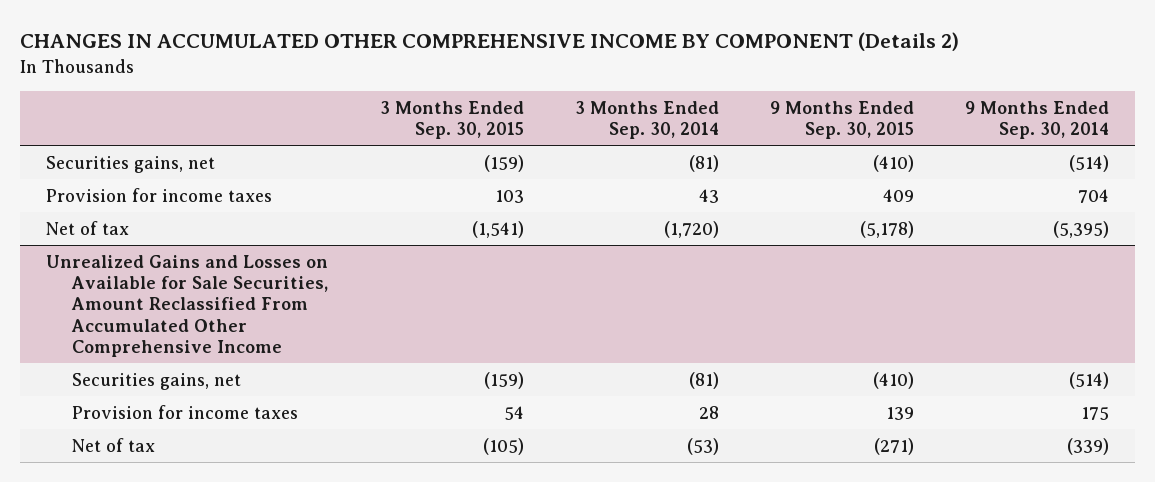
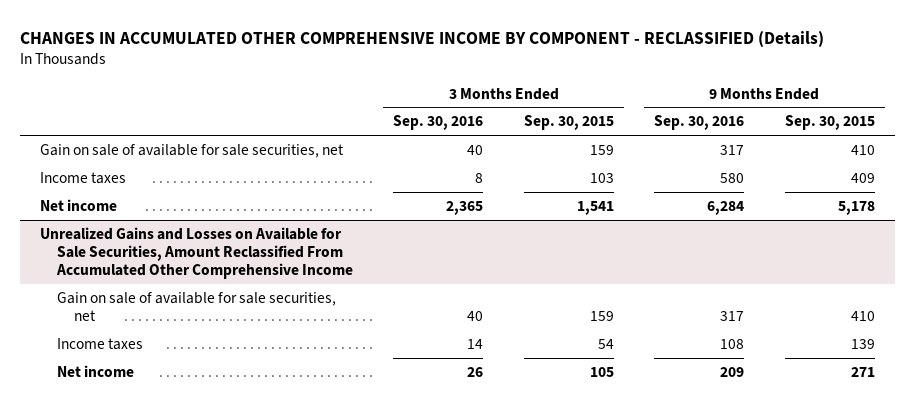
[20,32,960,52] CHANGES IN ACCUMULATED OTHER COMPREHENSIVE INCOME BY COMPONENT (Details 2) -> [20,30,825,47] CHANGES IN ACCUMULATED OTHER COMPREHENSIVE INCOME BY COMPONENT - RECLASSIFIED (Details)
[574,100,719,140] 3 Months Ended Sep. 30, 2014 -> none
[965,100,1110,140] 9 Months Ended Sep. 30, 2014 -> none
none -> [393,115,484,131] Sep. 30, 2016
none -> [654,115,745,131] Sep. 30, 2016
[45,155,215,173] Securities gains, net -> [40,143,345,158] Gain on sale of available for sale securities, net
[483,154,524,172] (159) -> [589,144,614,155] 159
[873,154,915,172] (410) -> [850,144,875,155] 410
[45,187,272,202] Provision for income taxes -> [40,171,127,184] Income taxes
[45,220,129,235] Net of tax -> [40,198,118,211] Net income
[471,220,524,238] (1,541) -> [576,200,614,215] 1,541
[860,220,915,238] (5,178) -> [837,200,875,215] 5,178
[72,372,242,390] Securities gains, net -> [57,291,337,321] Gain on sale of available for sale securities, net
[483,371,524,389] (159) -> [589,310,614,321] 159
[873,371,915,389] (410) -> [850,310,875,321] 410
[72,404,299,419] Provision for income taxes -> [57,337,144,350] Income taxes
[72,437,156,452] Net of tax -> [57,364,135,377] Net income
[482,437,524,455] (105) -> [589,366,614,377] 105
[874,437,915,455] (271) -> [850,366,875,377] 271

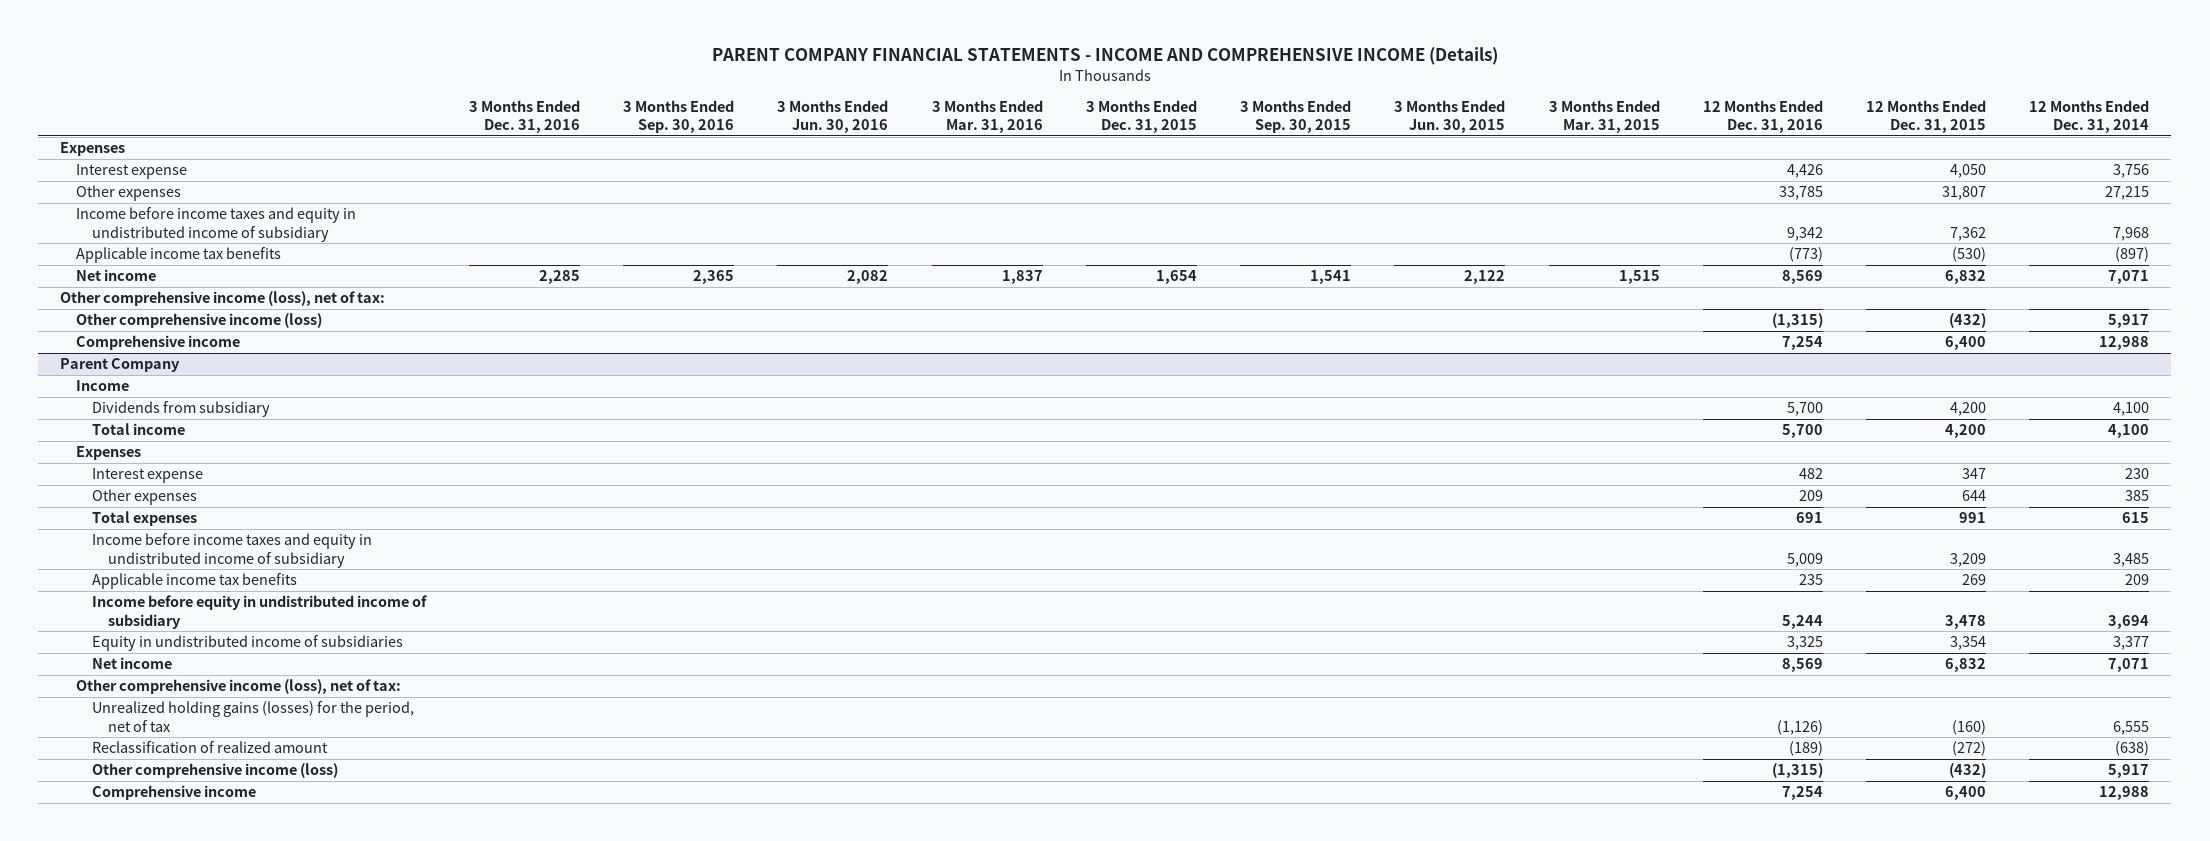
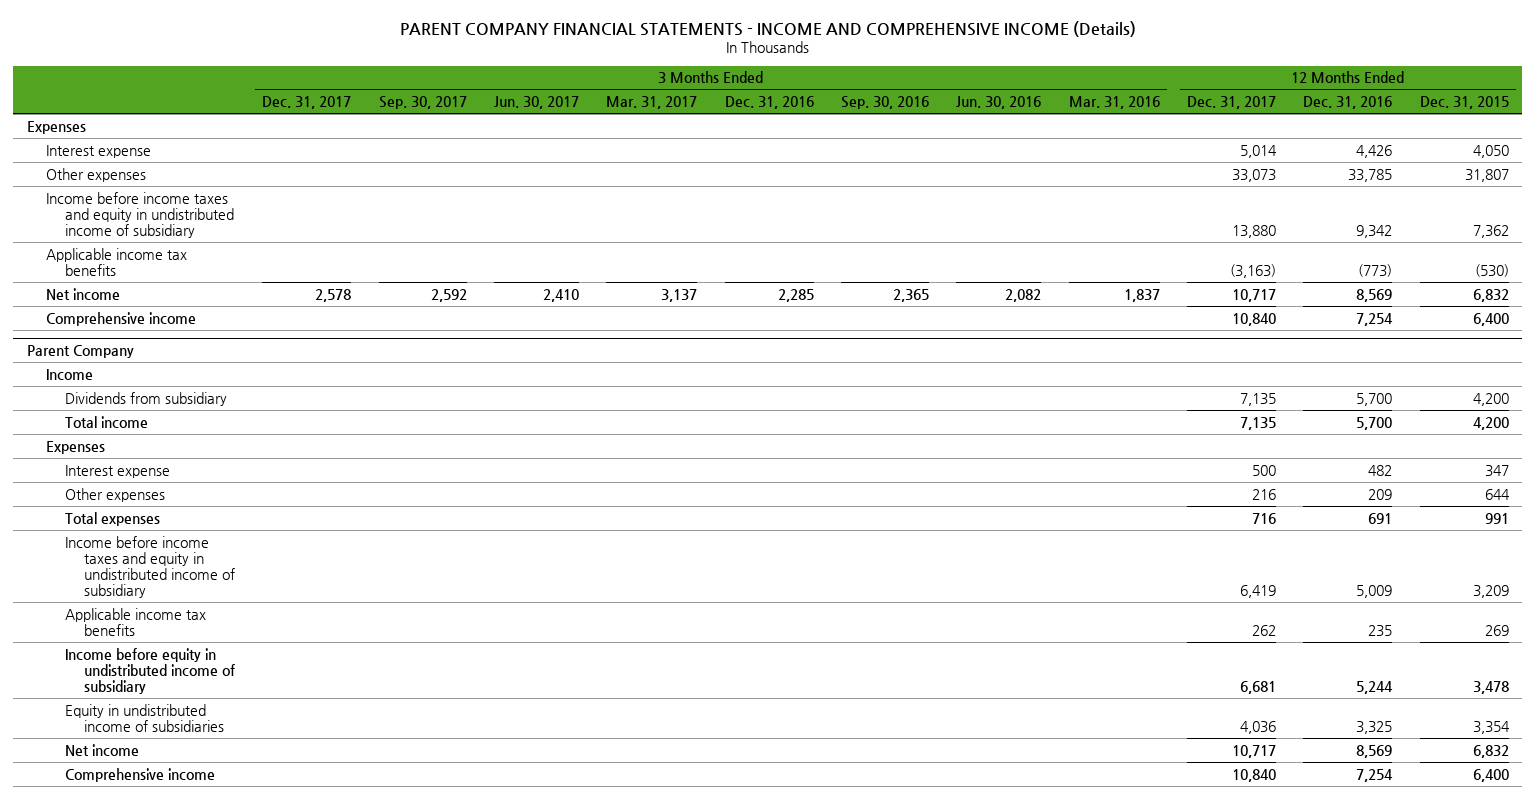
[1085,99,1197,133] 3 Months Ended Dec. 31, 2015 -> none
[1240,99,1352,133] 3 Months Ended Sep. 30, 2015 -> none
[1394,99,1506,133] 3 Months Ended Jun. 30, 2015 -> none
[1548,99,1660,133] 3 Months Ended Mar. 31, 2015 -> none
[2029,99,2150,133] 12 Months Ended Dec. 31, 2014 -> none
none -> [262,96,352,110] Dec. 31, 2017
none -> [378,96,467,110] Sep. 30, 2017
none -> [493,96,579,110] Jun. 30, 2017
none -> [606,96,698,110] Mar. 31, 2017
none -> [1187,96,1277,110] Dec. 31, 2017
[60,291,386,307] Other comprehensive income (loss), net of tax: -> none
[75,313,322,329] Other comprehensive income (loss) -> none
[75,679,401,695] Other comprehensive income (loss), net of tax: -> none
[91,701,414,732] Unrealized holding gains (losses) for the period, net of tax -> none
[91,741,328,754] Reclassification of realized amount -> none
[91,763,338,779] Other comprehensive income (loss) -> none

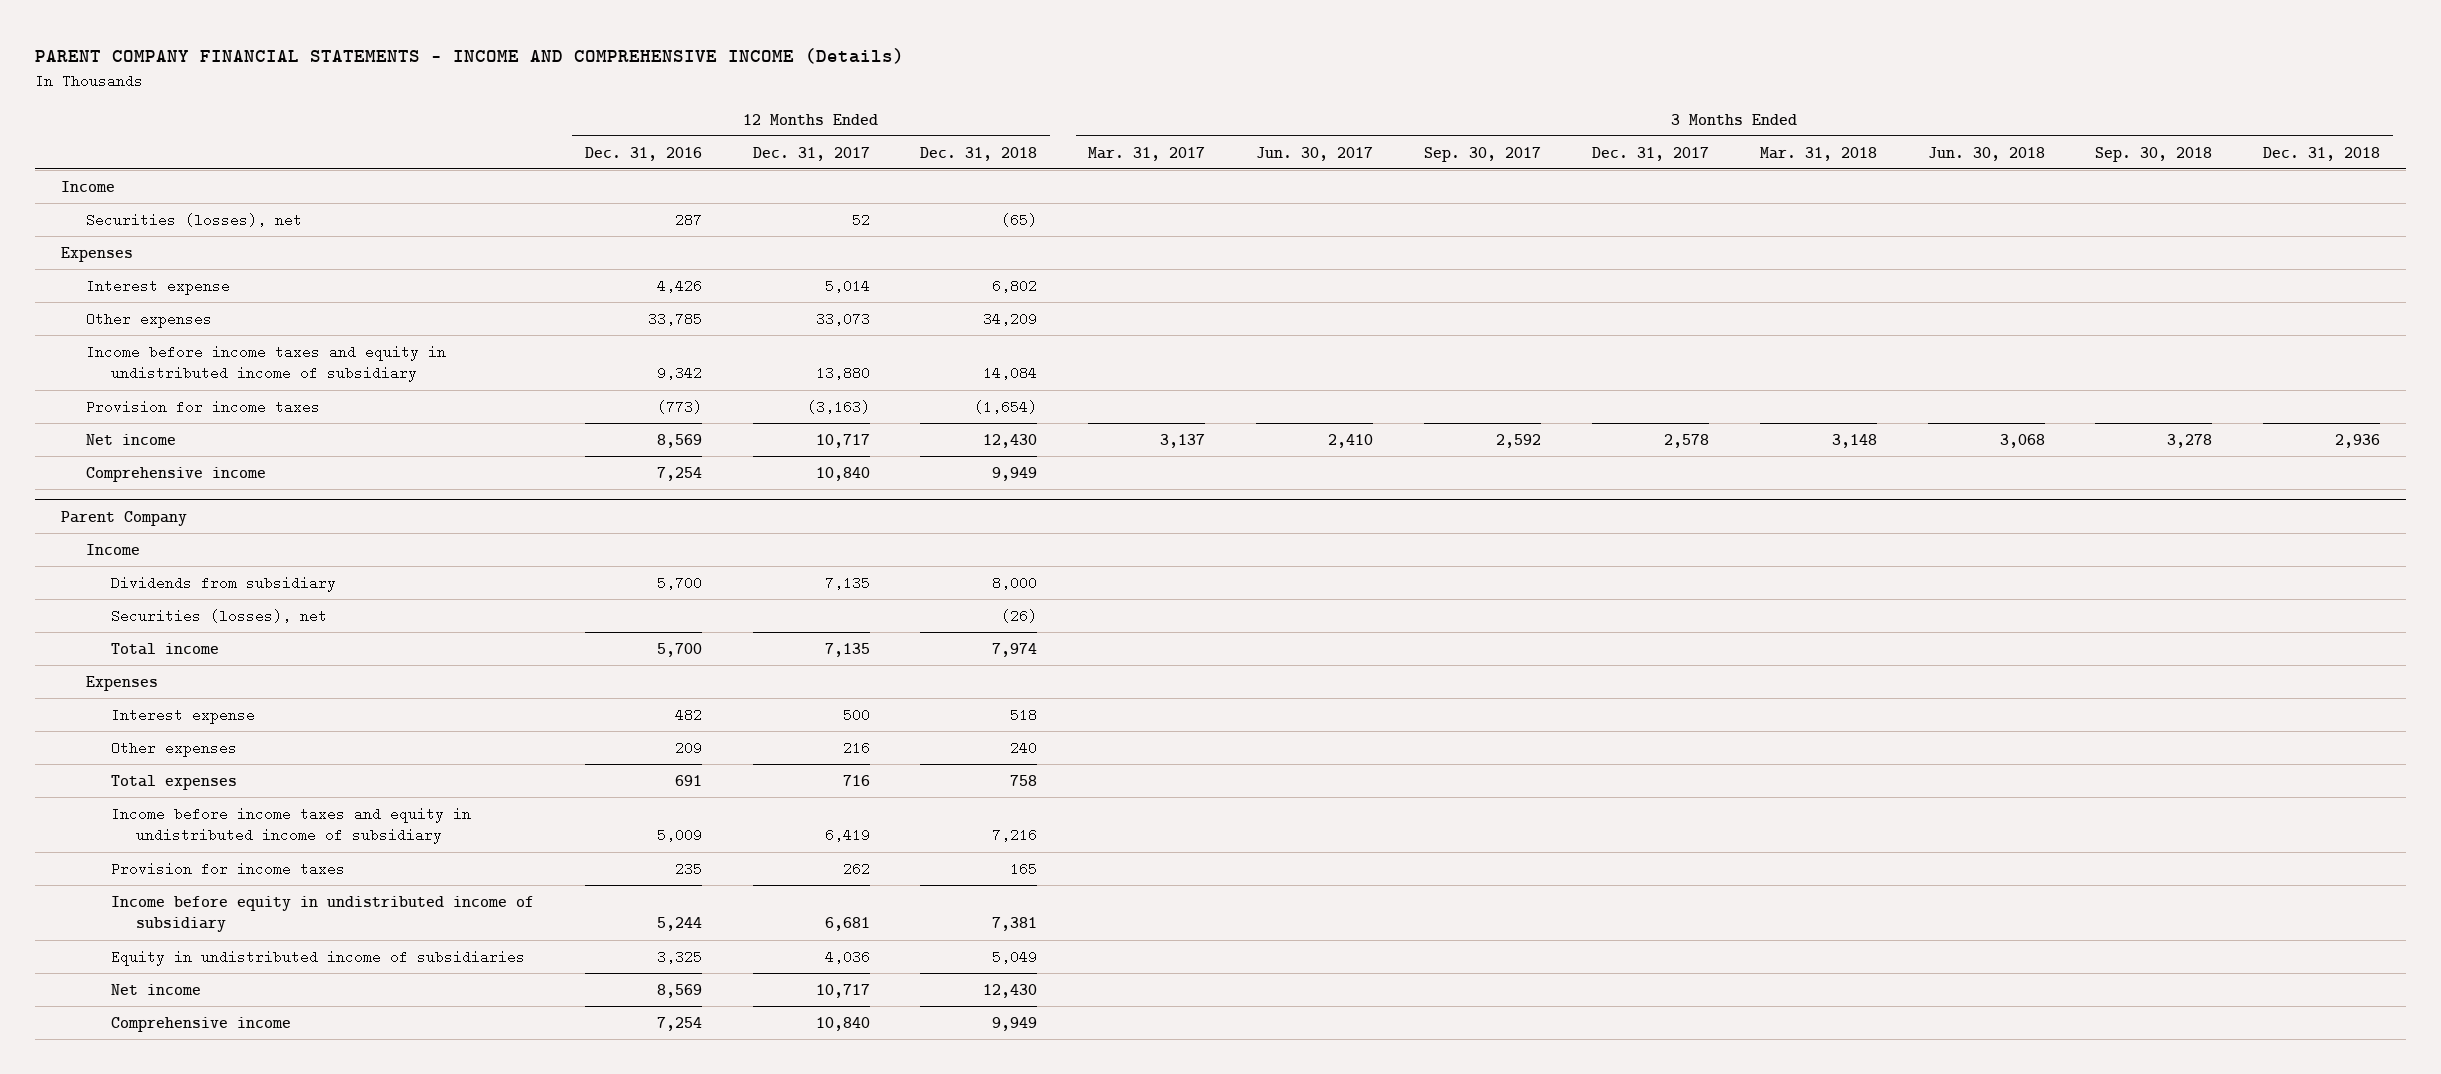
[724,96,814,110] Dec. 31, 2016 -> none
[840,96,929,110] Sep. 30, 2016 -> none
[956,96,1042,110] Jun. 30, 2016 -> none
[1068,96,1160,110] Mar. 31, 2016 -> none
[1419,96,1509,110] Dec. 31, 2015 -> none
none -> [920,146,1038,161] Dec. 31, 2018
none -> [1759,146,1877,161] Mar. 31, 2018
none -> [1927,146,2045,161] Jun. 30, 2018
none -> [2095,146,2213,162] Sep. 30, 2018
none -> [2263,146,2381,161] Dec. 31, 2018
none -> [60,180,115,192] Income
none -> [85,212,302,227] Securities (losses), net
[45,247,187,276] Applicable income tax benefits -> [85,399,320,414] Provision for income taxes
none -> [110,608,327,623] Securities (losses), net
[64,607,206,636] Applicable income tax benefits -> [110,861,345,876] Provision for income taxes

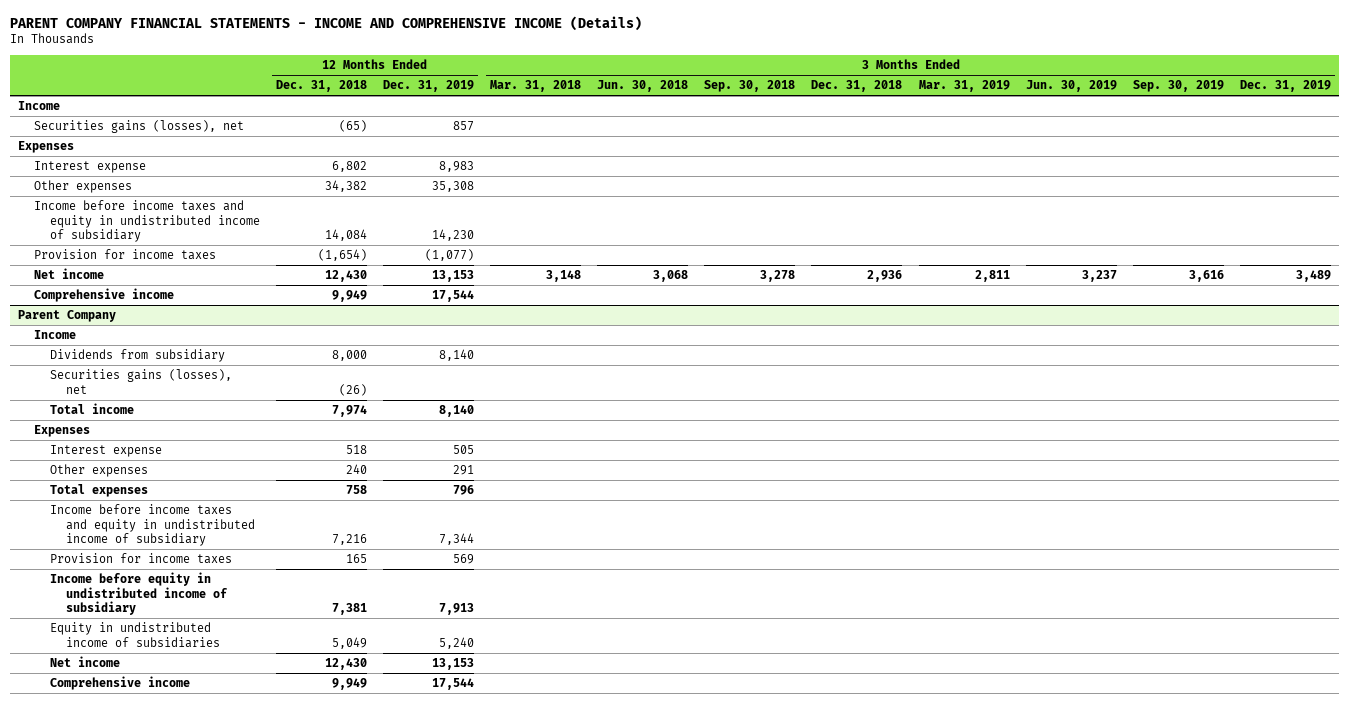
[584,146,702,161] Dec. 31, 2016 -> none
[752,146,870,161] Dec. 31, 2017 -> none
[1088,146,1206,161] Mar. 31, 2017 -> none
[1256,146,1374,161] Jun. 30, 2017 -> none
[1424,146,1542,162] Sep. 30, 2017 -> none
[1591,146,1709,161] Dec. 31, 2017 -> none
none -> [383,80,475,93] Dec. 31, 2019
none -> [918,80,1010,93] Mar. 31, 2019
none -> [1025,80,1117,93] Jun. 30, 2019
none -> [1132,80,1224,93] Sep. 30, 2019
none -> [1239,80,1331,93] Dec. 31, 2019
[85,212,302,227] Securities (losses), net -> [34,120,245,134] Securities gains (losses), net
[983,311,1038,326] 34,209 -> [325,180,368,193] 34,382
[110,608,327,623] Securities (losses), net -> [50,369,233,394] Securities gains (losses), net

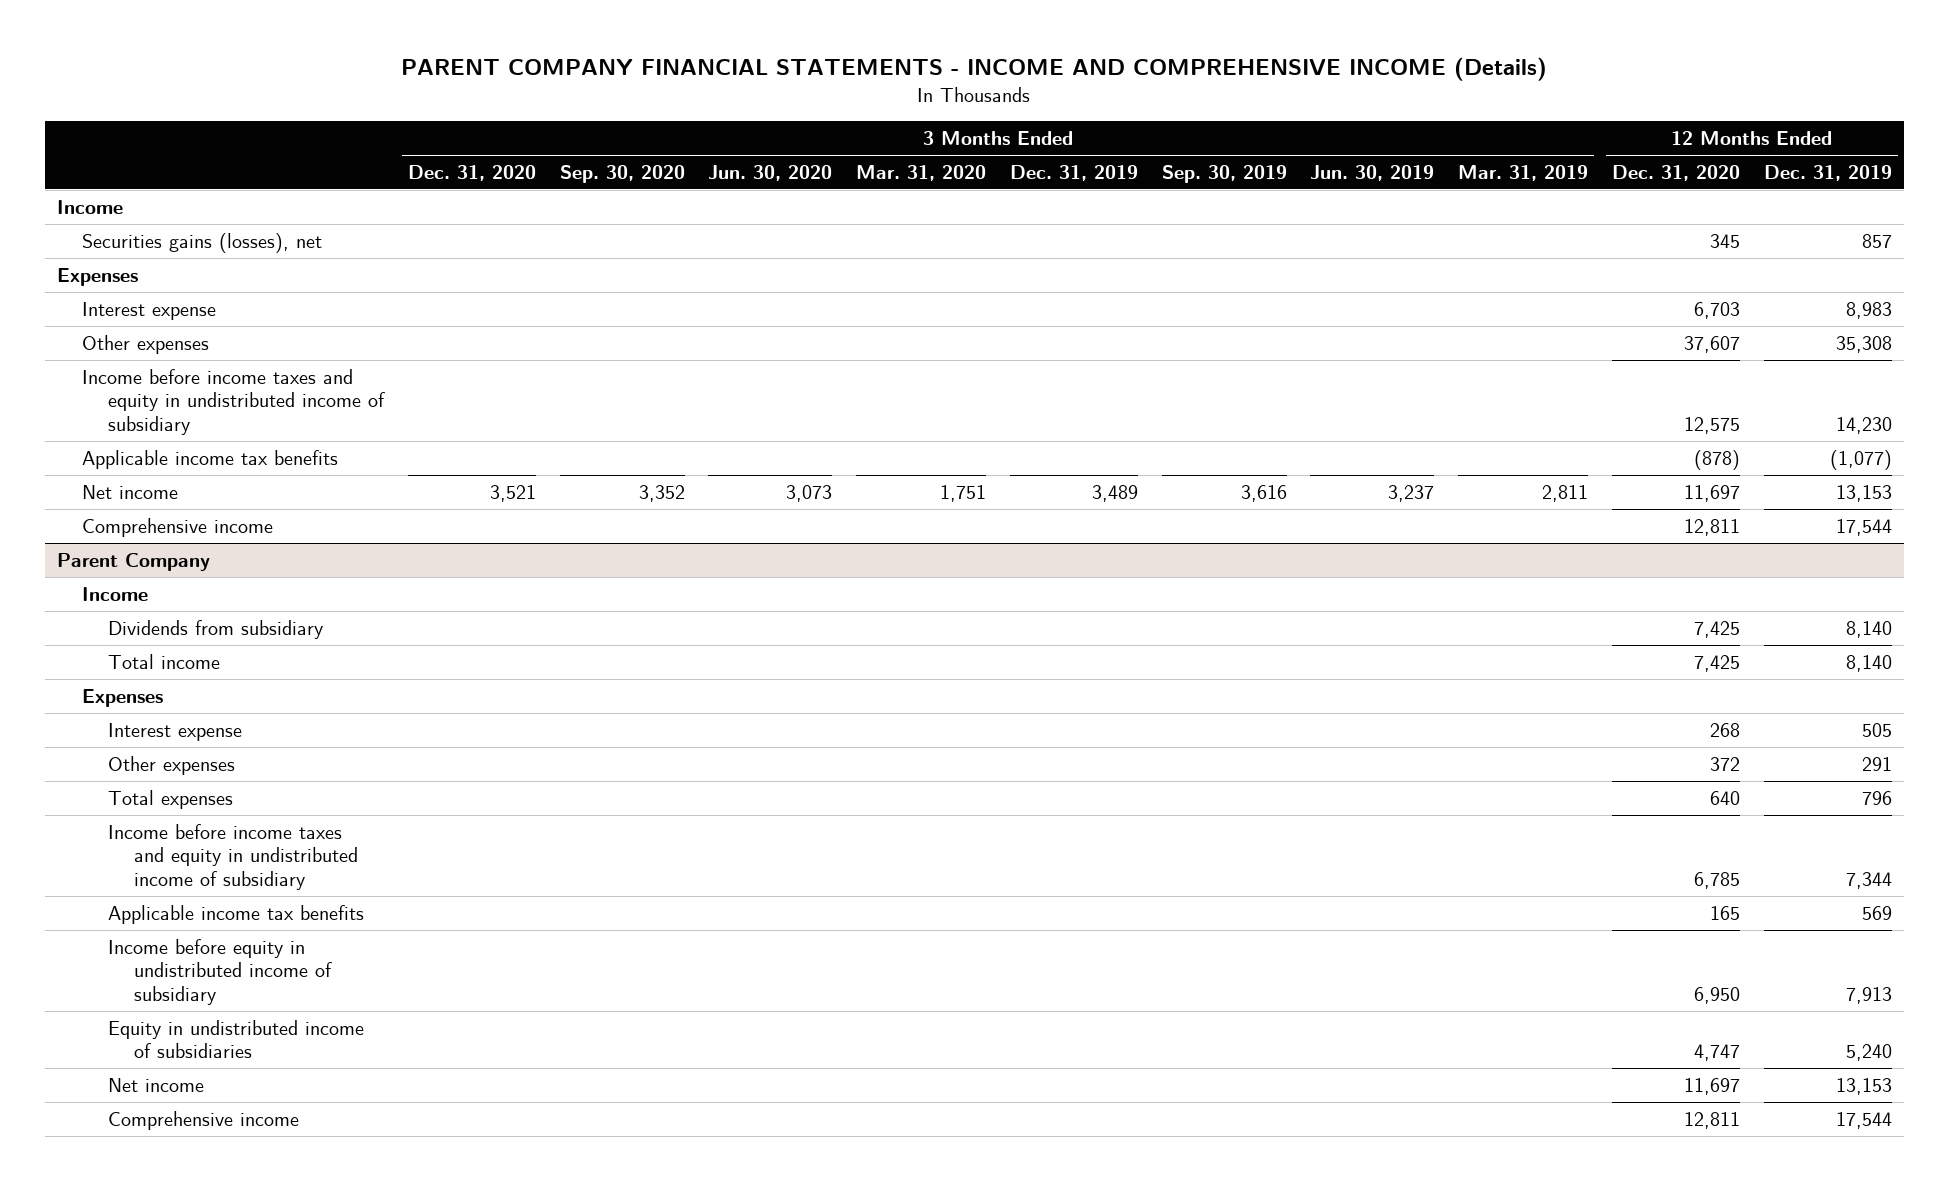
[276,80,368,93] Dec. 31, 2018 -> none
[490,80,582,93] Mar. 31, 2018 -> none
[597,80,689,93] Jun. 30, 2018 -> none
[704,80,796,93] Sep. 30, 2018 -> none
[811,80,903,93] Dec. 31, 2018 -> none
none -> [407,164,536,181] Dec. 31, 2020
none -> [559,164,685,183] Sep. 30, 2020
none -> [708,164,833,181] Jun. 30, 2020
none -> [856,164,987,181] Mar. 31, 2020
none -> [1612,164,1741,181] Dec. 31, 2020
[34,249,217,261] Provision for income taxes -> [82,449,339,469] Applicable income tax benefits
[50,369,233,394] Securities gains (losses), net -> none
[50,553,233,565] Provision for income taxes -> [107,904,364,924] Applicable income tax benefits

